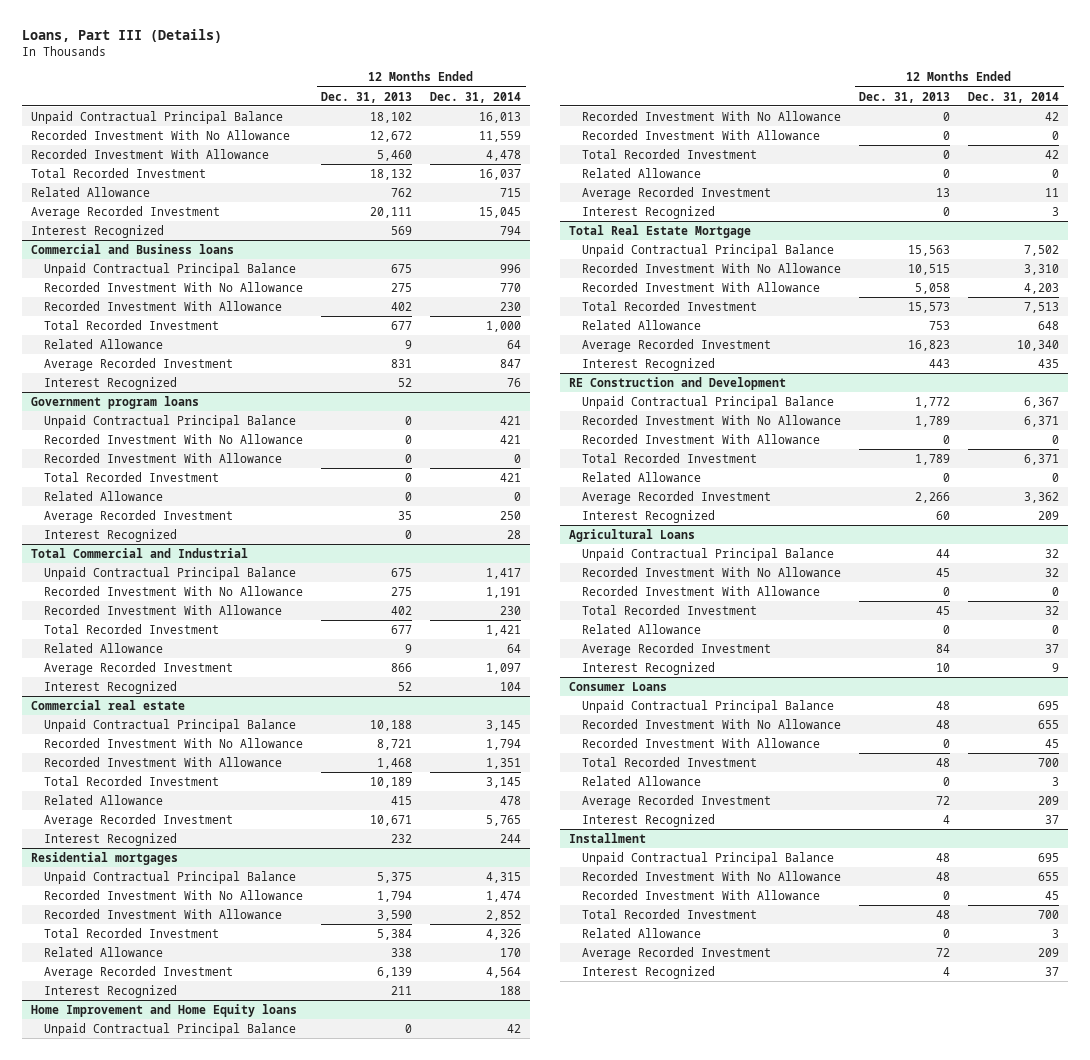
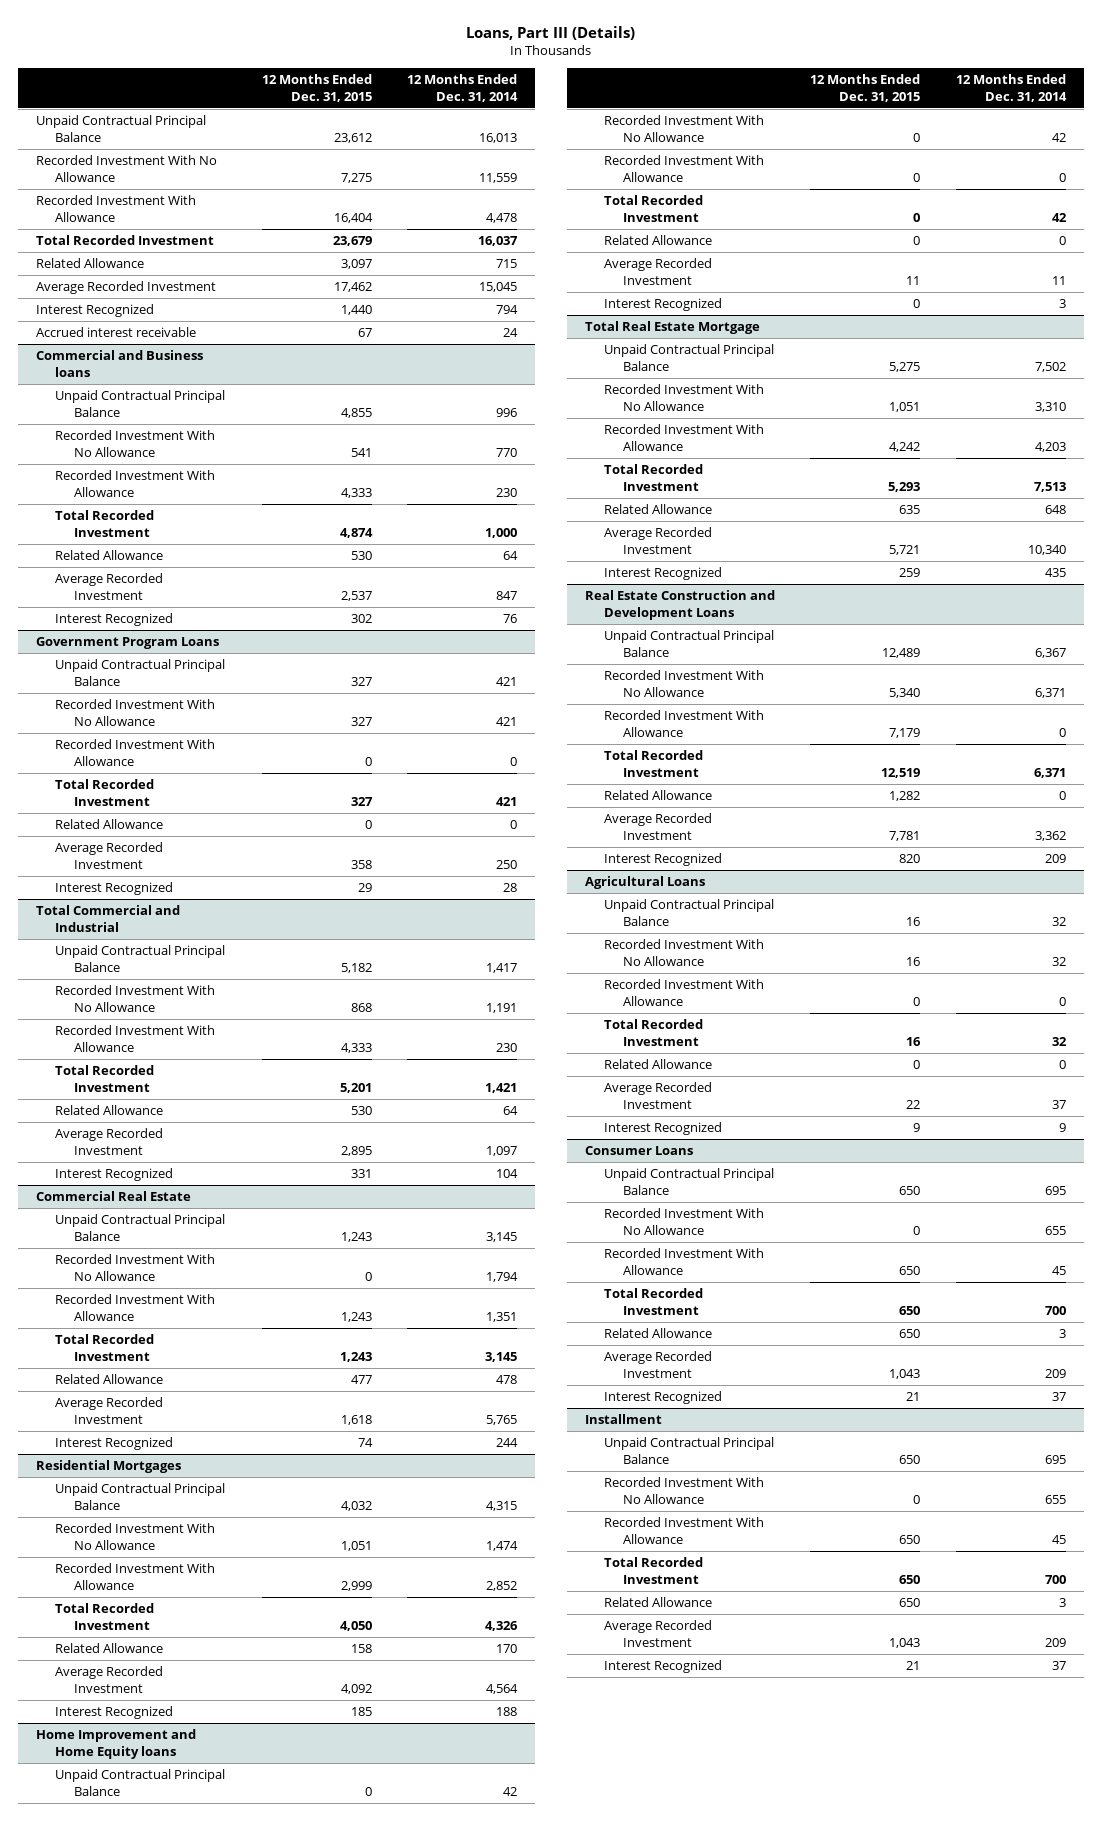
[321,91,413,103] Dec. 31, 2013 -> none
none -> [261,74,372,102] 12 Months Ended Dec. 31, 2015
none -> [35,327,196,338] Accrued interest receivable
[30,395,199,409] Government program loans -> [35,637,219,650] Government Program Loans
[30,699,185,710] Commercial real estate -> [35,1191,191,1202] Commercial Real Estate
[30,851,178,865] Residential mortgages -> [35,1460,181,1474] Residential Mortgages
[568,376,786,390] RE Construction and Development -> none
none -> [584,590,775,620] Real Estate Construction and Development Loans

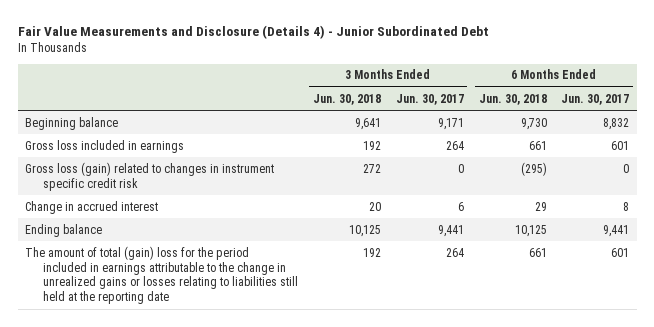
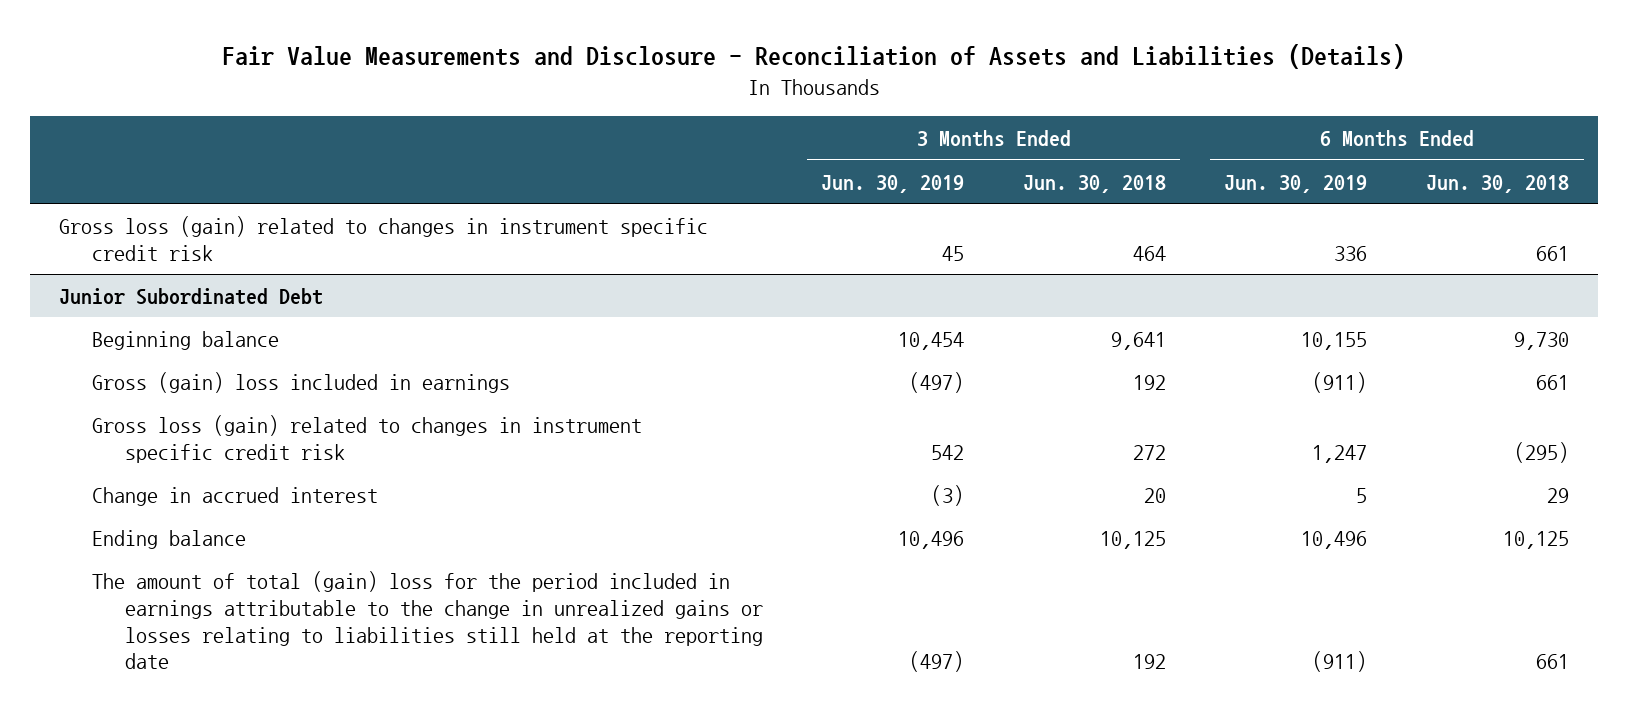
[17,24,489,39] Fair Value Measurements and Disclosure (Details 4) - Junior Subordinated Debt -> [222,44,1406,70] Fair Value Measurements and Disclosure - Reconciliation of Assets and Liabilities (Details)
[395,93,464,105] Jun. 30, 2017 -> none
[561,93,630,105] Jun. 30, 2017 -> none
none -> [821,174,965,193] Jun. 30, 2019
none -> [1224,174,1368,193] Jun. 30, 2019
none -> [59,215,709,261] Gross loss (gain) related to changes in instrument specific credit risk
none -> [59,287,324,305] Junior Subordinated Debt
[24,139,184,153] Gross loss included in earnings -> [92,371,511,393] Gross (gain) loss included in earnings

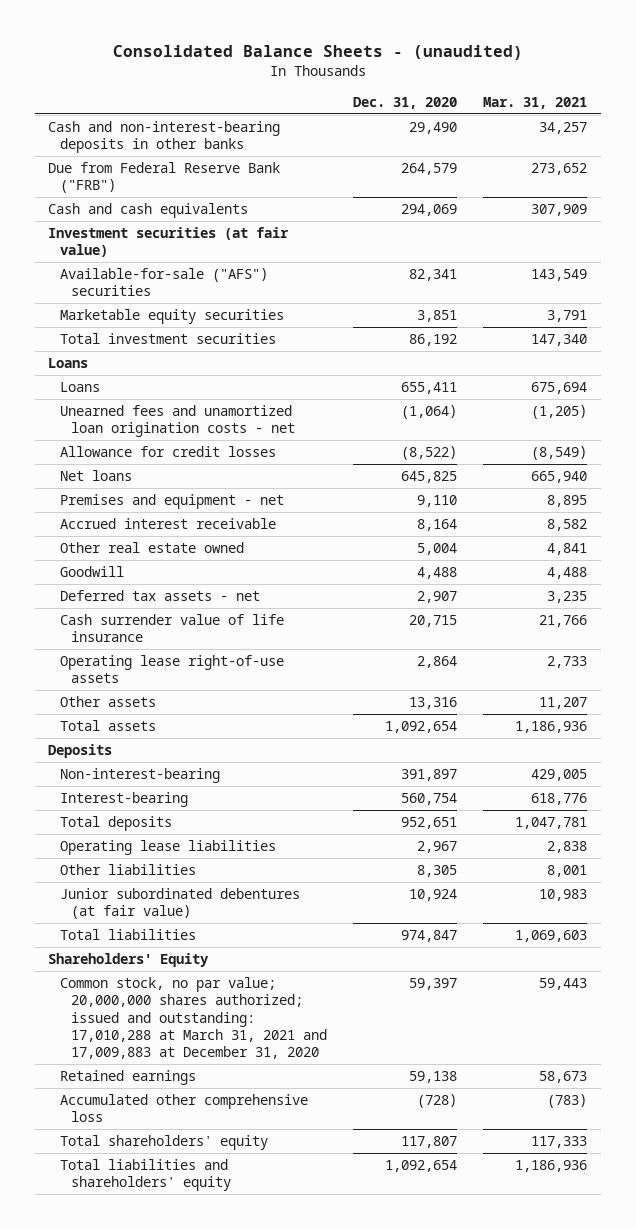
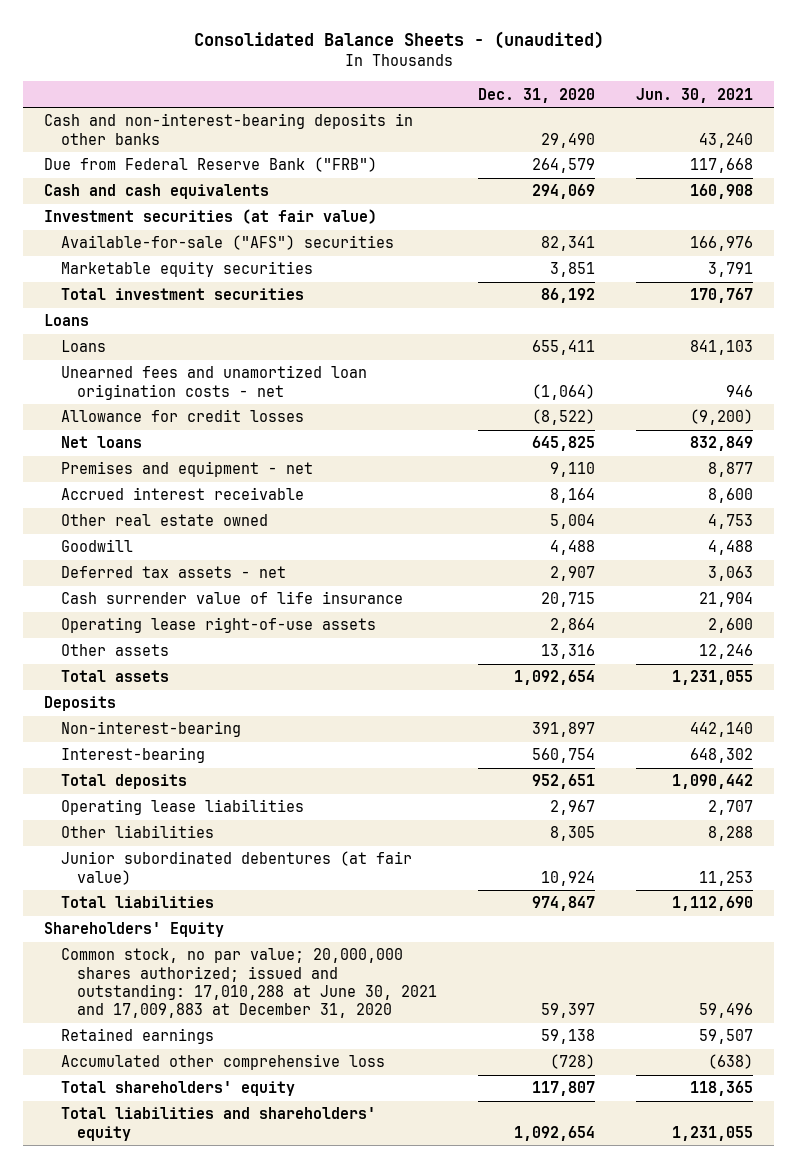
[483,97,588,110] Mar. 31, 2021 -> none
none -> [636,87,754,103] Jun. 30, 2021
[59,977,327,1060] Common stock, no par value; 20,000,000 shares authorized; issued and outstanding: 17,010,288 at March 31, 2021 and 17,009,883 at December 31, 2020 -> [60,948,438,1018] Common stock, no par value; 20,000,000 shares authorized; issued and outstanding: 17,010,288 at June 30, 2021 and 17,009,883 at December 31, 2020

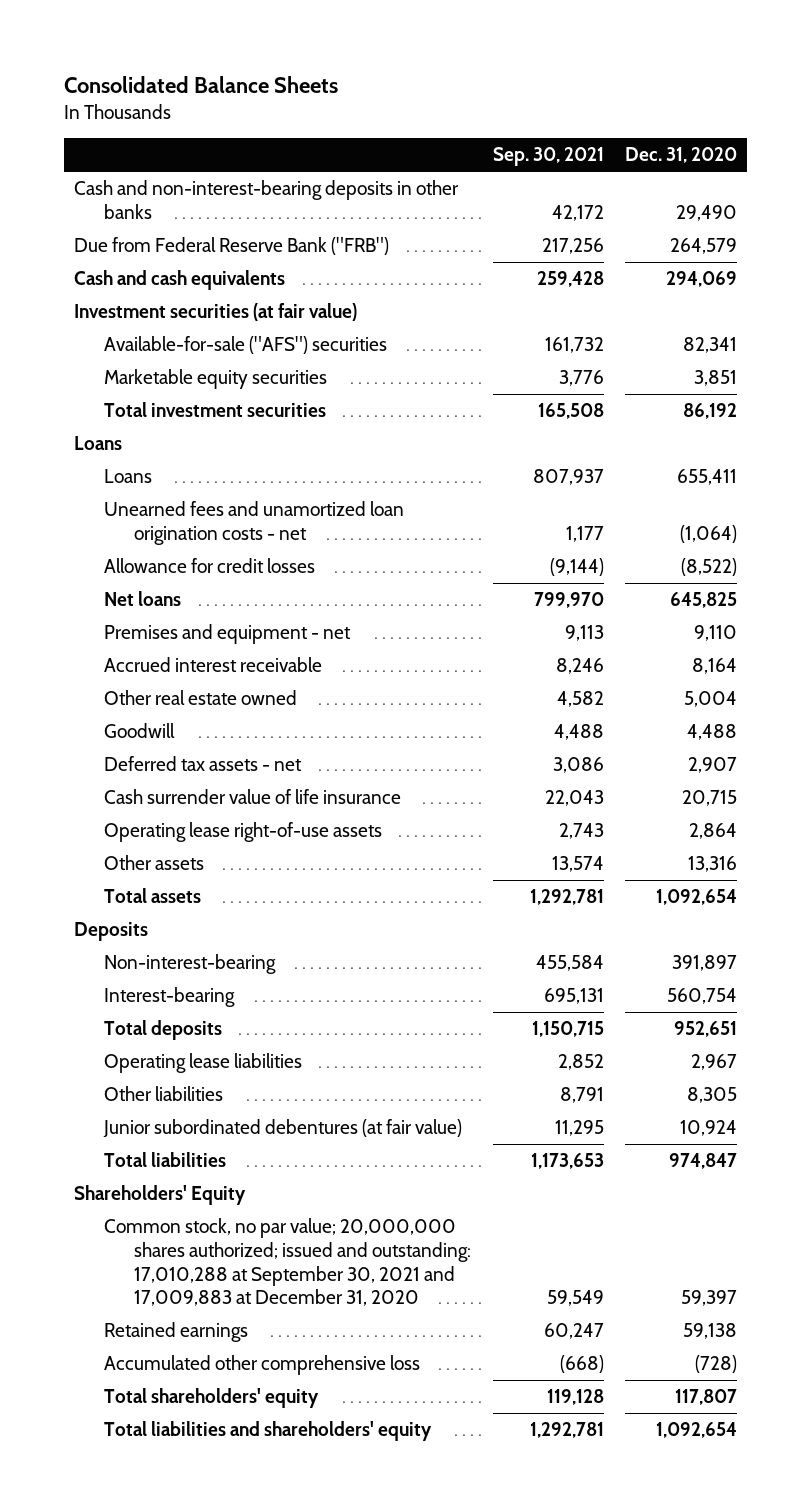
[193,31,604,50] Consolidated Balance Sheets - (unaudited) -> [63,76,338,94] Consolidated Balance Sheets
[636,87,754,103] Jun. 30, 2021 -> none
none -> [492,147,604,167] Sep. 30, 2021
[60,948,438,1018] Common stock, no par value; 20,000,000 shares authorized; issued and outstanding: 17,010,288 at June 30, 2021 and 17,009,883 at December 31, 2020 -> [104,1218,472,1307] Common stock, no par value; 20,000,000 shares authorized; issued and outstanding: 17,010,288 at September 30, 2021 and 17,009,883 at December 31, 2020

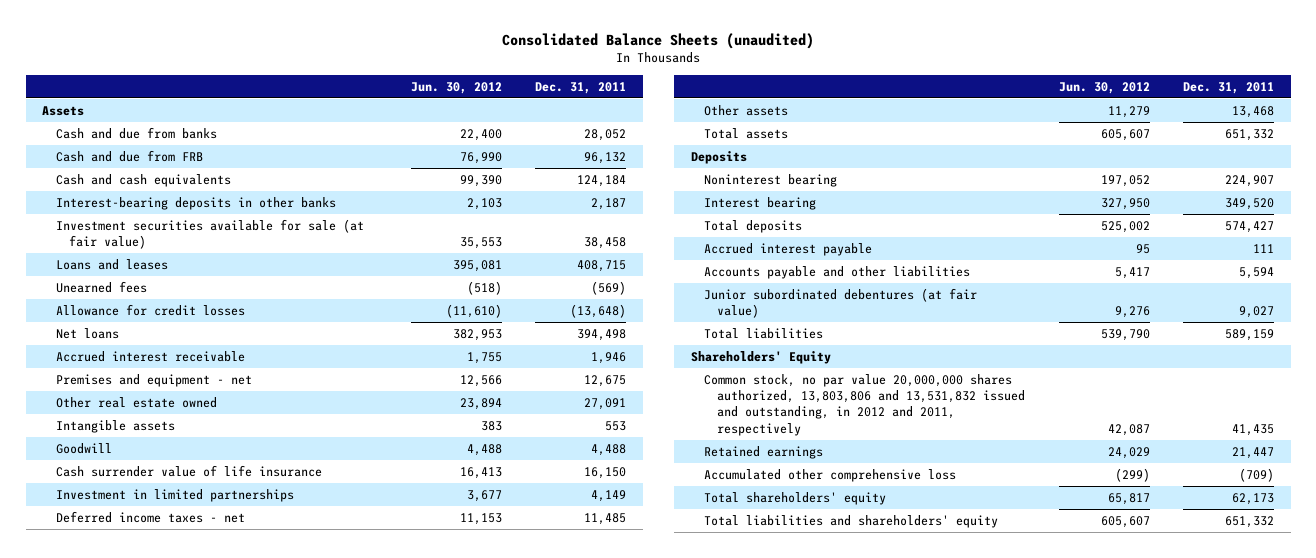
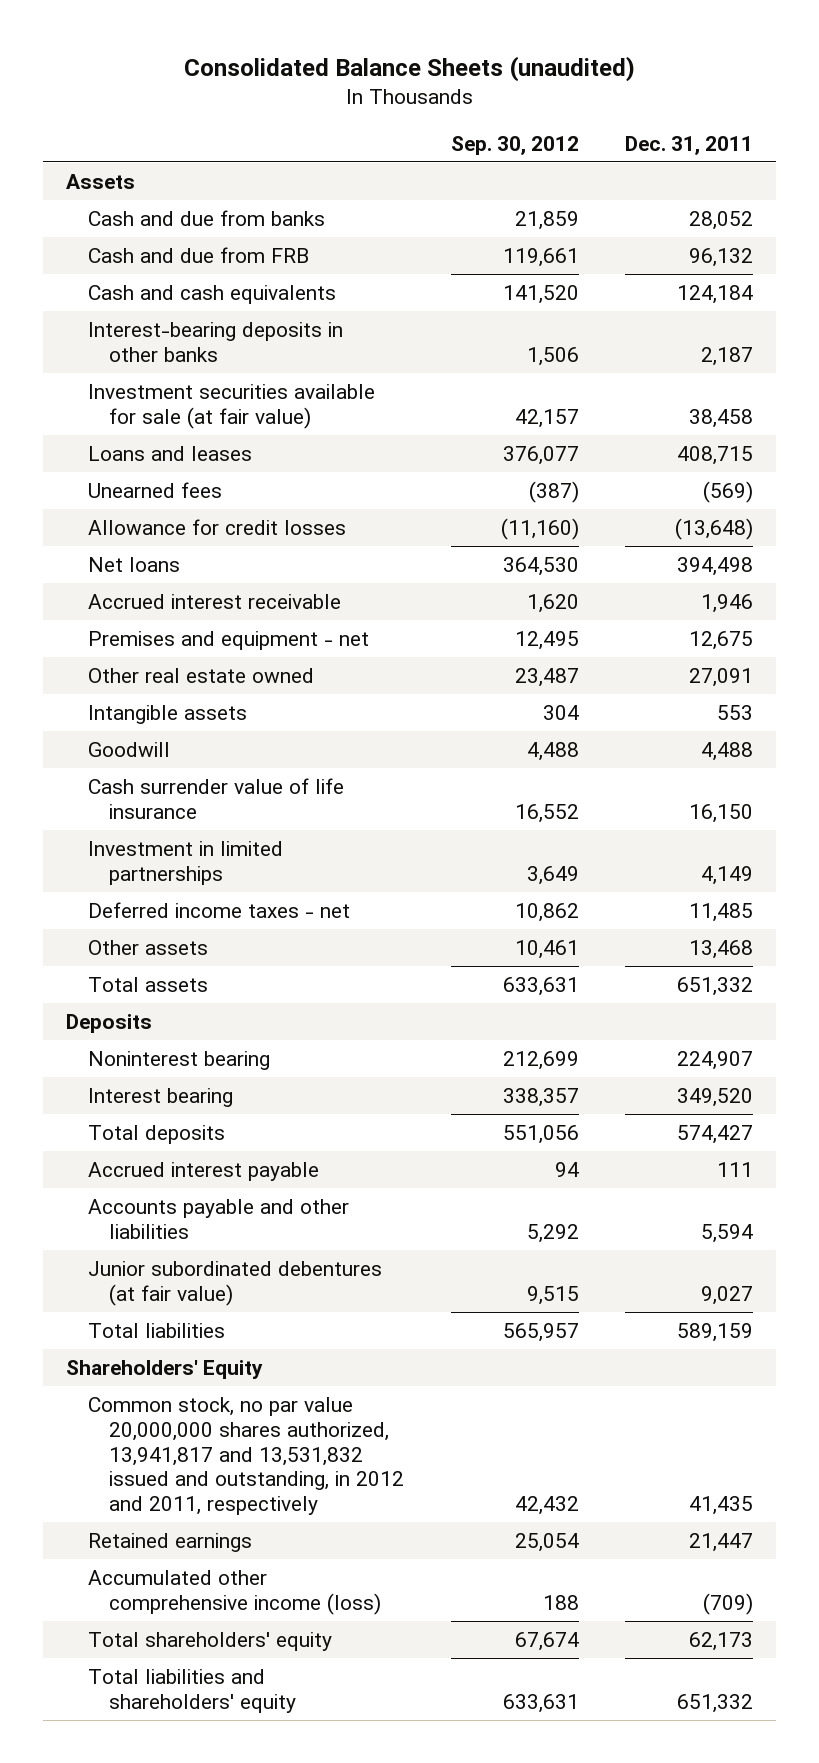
[410,81,502,94] Jun. 30, 2012 -> none
none -> [450,135,579,155] Sep. 30, 2012
[703,373,1026,436] Common stock, no par value 20,000,000 shares authorized, 13,803,806 and 13,531,832 issued and outstanding, in 2012 and 2011, respectively -> [87,1396,405,1516] Common stock, no par value 20,000,000 shares authorized, 13,941,817 and 13,531,832 issued and outstanding, in 2012 and 2011, respectively
[703,468,956,482] Accumulated other comprehensive loss -> [87,1569,382,1615] Accumulated other comprehensive income (loss)

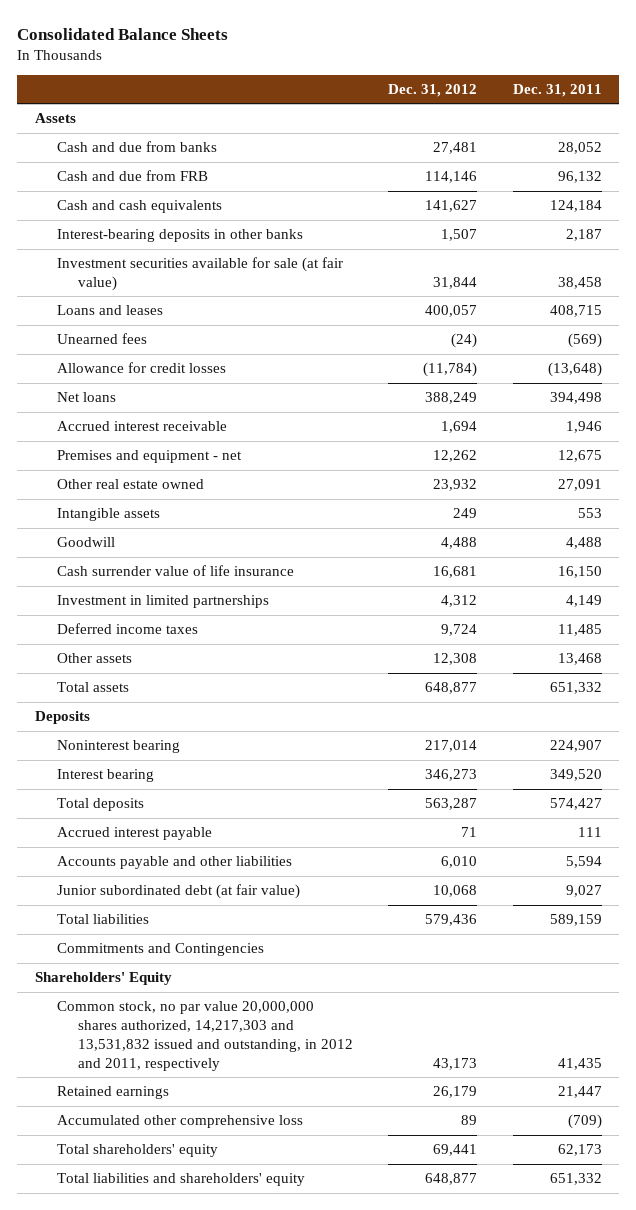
[183,55,635,82] Consolidated Balance Sheets (unaudited) -> [17,28,229,41] Consolidated Balance Sheets
[450,135,579,155] Sep. 30, 2012 -> none
none -> [388,83,478,97] Dec. 31, 2012
[87,901,350,918] Deferred income taxes - net -> [56,623,198,635] Deferred income taxes
[87,1260,382,1306] Junior subordinated debentures (at fair value) -> [56,884,300,900] Junior subordinated debt (at fair value)
none -> [56,943,264,957] Commitments and Contingencies
[87,1396,405,1516] Common stock, no par value 20,000,000 shares authorized, 13,941,817 and 13,531,832 issued and outstanding, in 2012 and 2011, respectively -> [56,1001,354,1071] Common stock, no par value 20,000,000 shares authorized, 14,217,303 and 13,531,832 issued and outstanding, in 2012 and 2011, respectively
[87,1569,382,1615] Accumulated other comprehensive income (loss) -> [56,1115,303,1129] Accumulated other comprehensive loss

